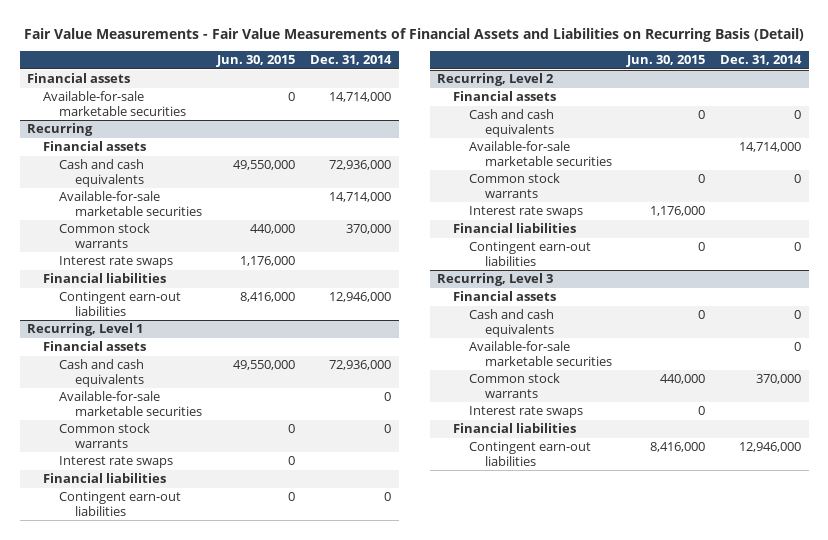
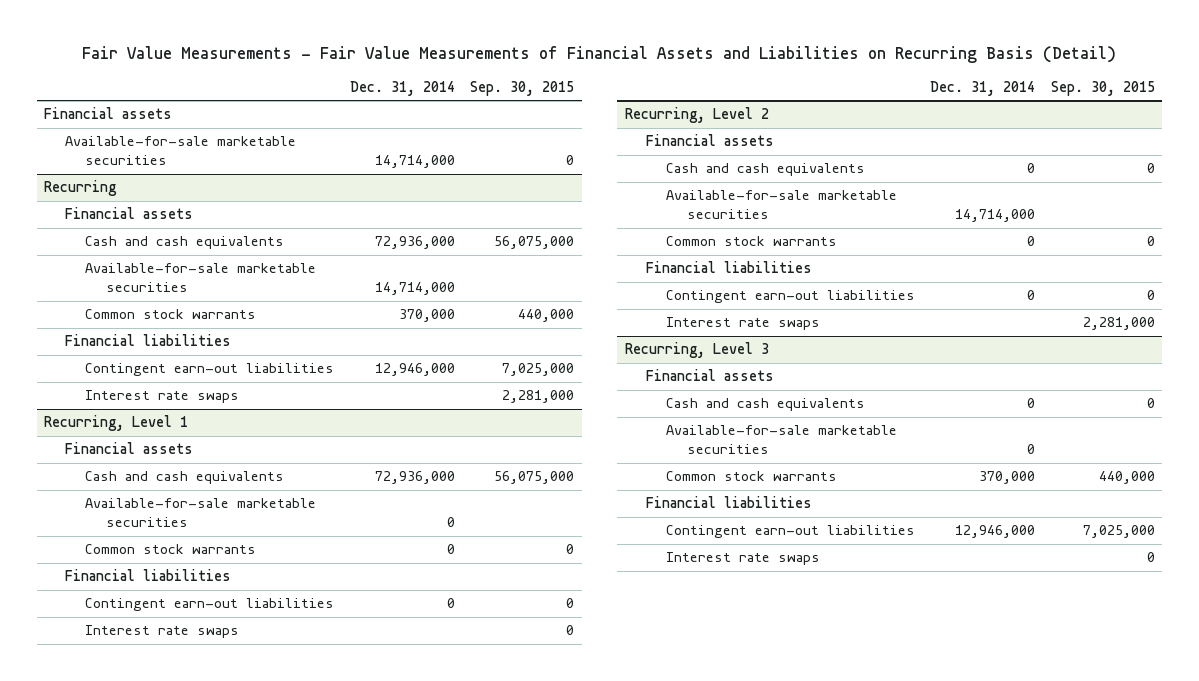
[215,55,295,68] Jun. 30, 2015 -> none
none -> [469,80,574,96] Sep. 30, 2015
[58,256,173,269] Interest rate swaps -> [85,390,240,404] Interest rate swaps
[58,456,173,469] Interest rate swaps -> [85,625,240,639] Interest rate swaps
[468,206,583,219] Interest rate swaps -> [666,317,821,331] Interest rate swaps
[468,406,583,419] Interest rate swaps -> [666,552,821,566] Interest rate swaps

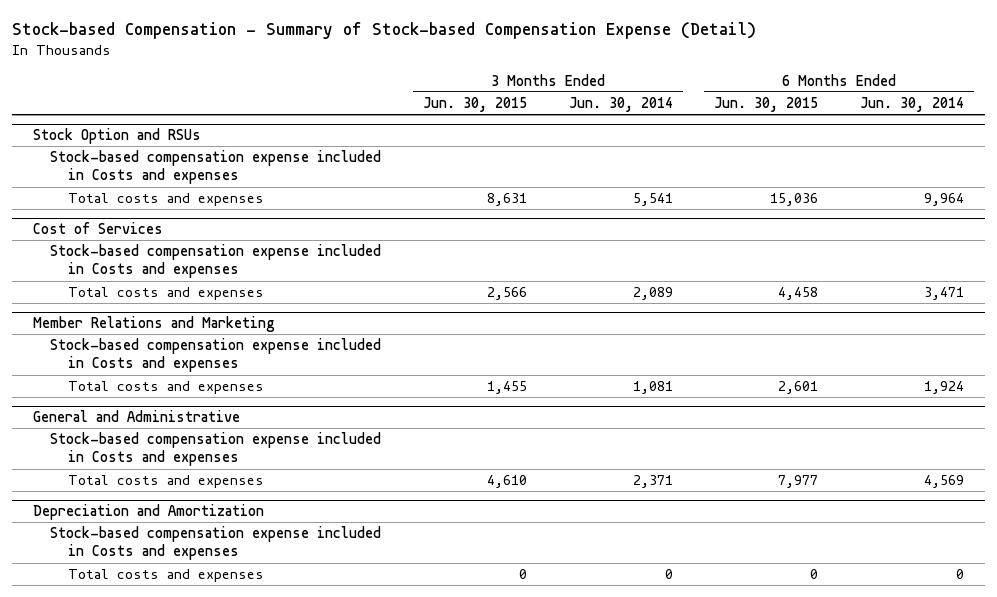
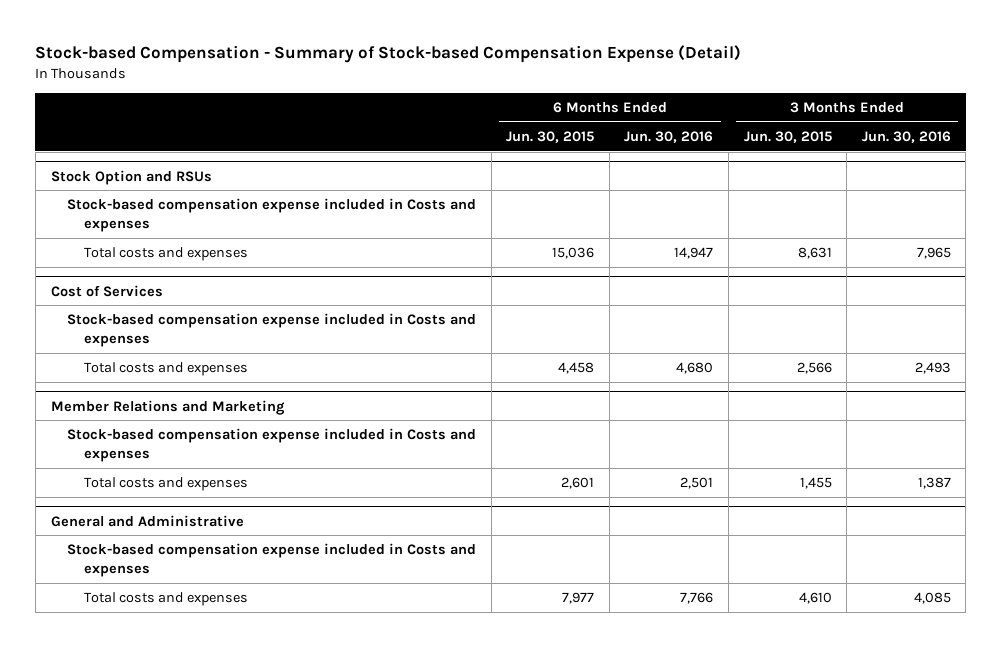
[568,97,673,113] Jun. 30, 2014 -> none
[859,97,964,113] Jun. 30, 2014 -> none
none -> [624,130,714,143] Jun. 30, 2016
none -> [861,130,951,143] Jun. 30, 2016
[32,504,264,521] Depreciation and Amortization -> none
[50,526,382,561] Stock-based compensation expense included in Costs and expenses -> none
[68,569,265,583] Total costs and expenses -> none

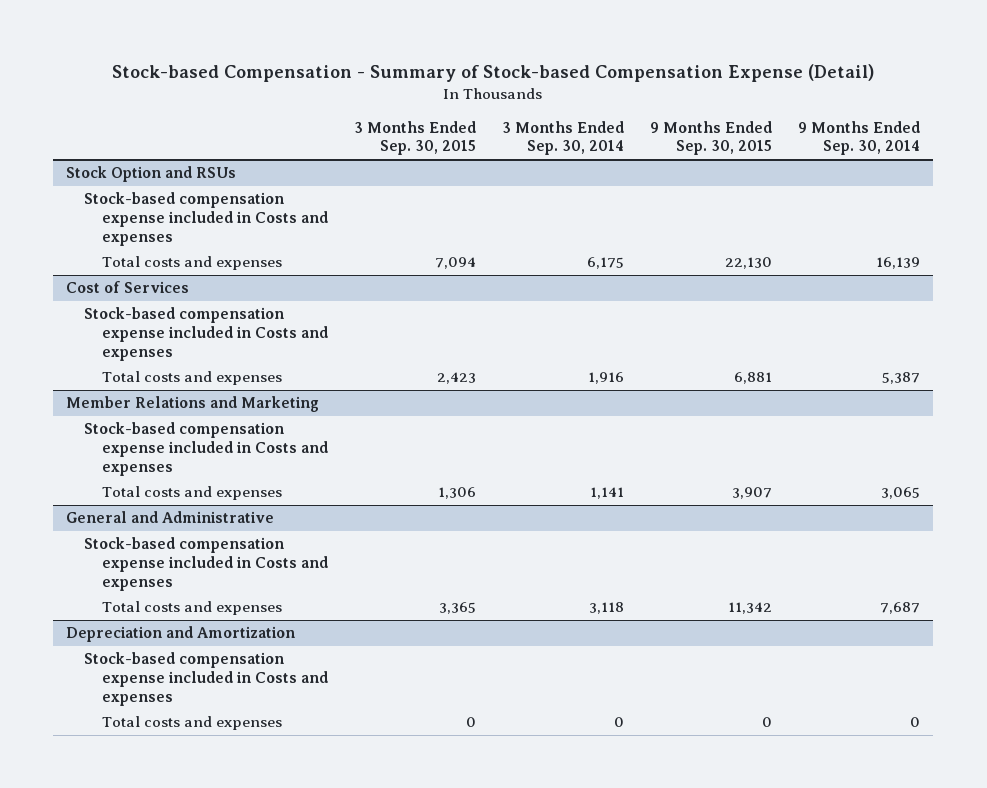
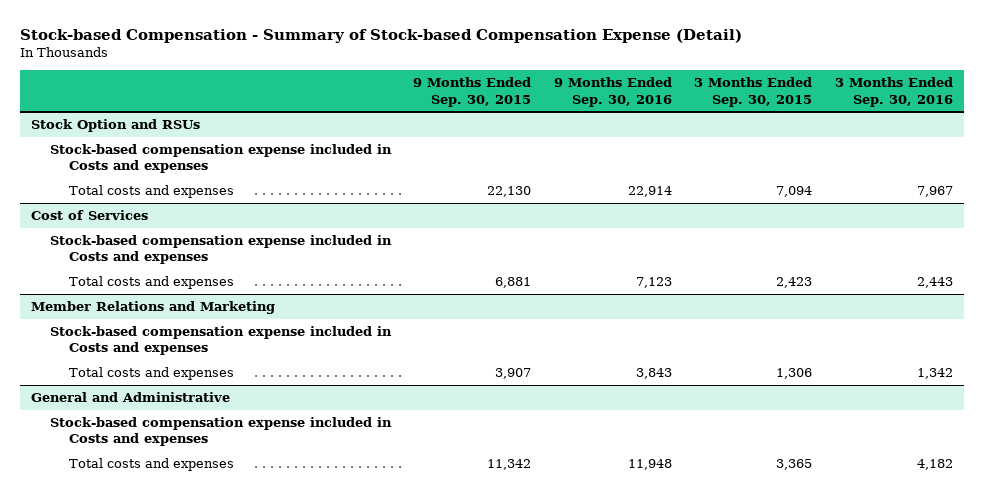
[502,120,625,156] 3 Months Ended Sep. 30, 2014 -> none
[798,120,921,156] 9 Months Ended Sep. 30, 2014 -> none
none -> [553,77,672,107] 9 Months Ended Sep. 30, 2016
none -> [835,77,954,107] 3 Months Ended Sep. 30, 2016
[66,626,296,643] Depreciation and Amortization -> none
[84,652,329,706] Stock-based compensation expense included in Costs and expenses -> none
[102,716,283,731] Total costs and expenses -> none

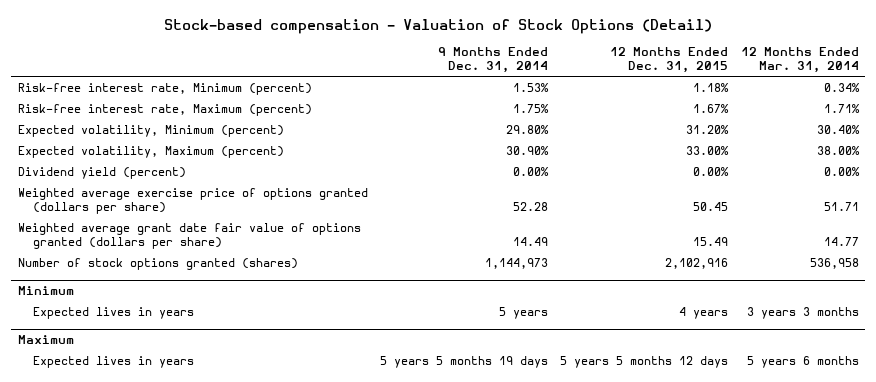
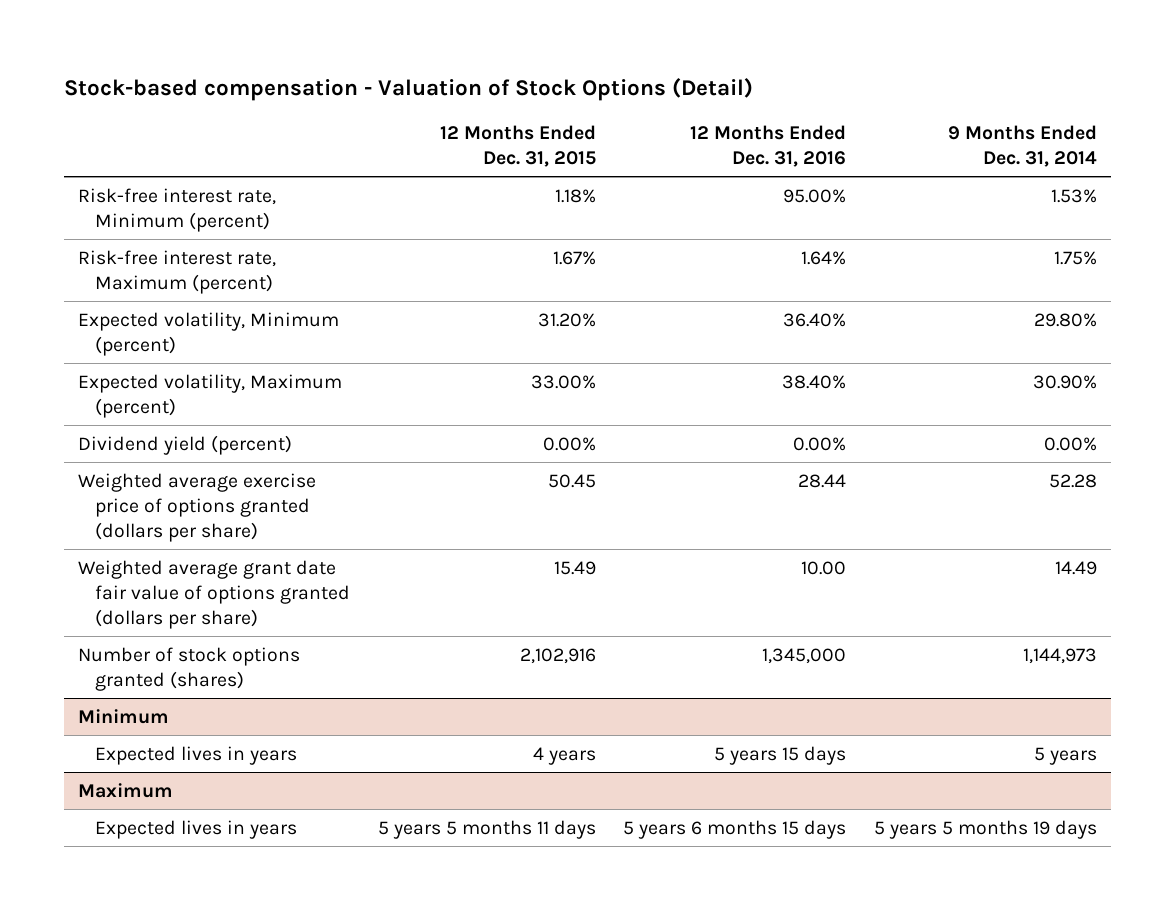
[740,47,859,74] 12 Months Ended Mar. 31, 2014 -> none
none -> [690,124,847,168] 12 Months Ended Dec. 31, 2016
[560,355,729,368] 5 years 5 months 12 days -> [377,819,596,839] 5 years 5 months 11 days

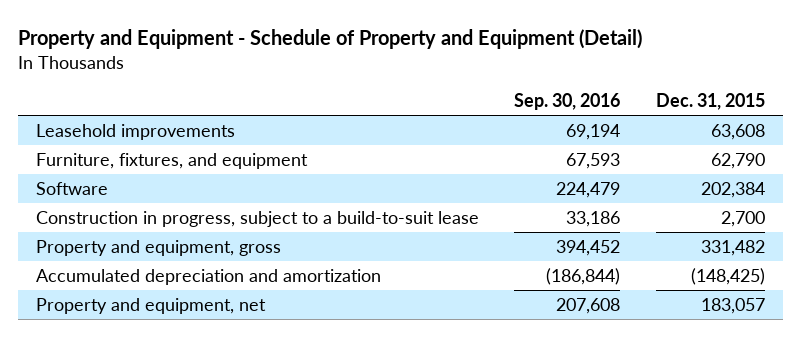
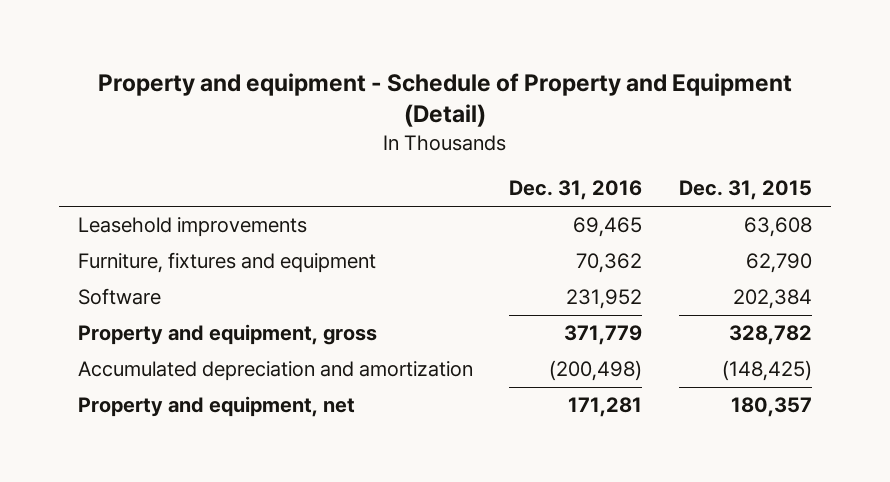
[17,28,642,49] Property and Equipment - Schedule of Property and Equipment (Detail) -> [97,72,792,128] Property and equipment - Schedule of Property and Equipment (Detail)
[514,93,621,111] Sep. 30, 2016 -> none
none -> [509,180,643,201] Dec. 31, 2016
[35,152,308,169] Furniture, fixtures, and equipment -> [77,252,376,274] Furniture, fixtures and equipment
[35,210,479,227] Construction in progress, subject to a build-to-suit lease -> none
[700,239,765,256] 331,482 -> [729,325,813,346] 328,782
[700,297,765,314] 183,057 -> [731,397,813,418] 180,357

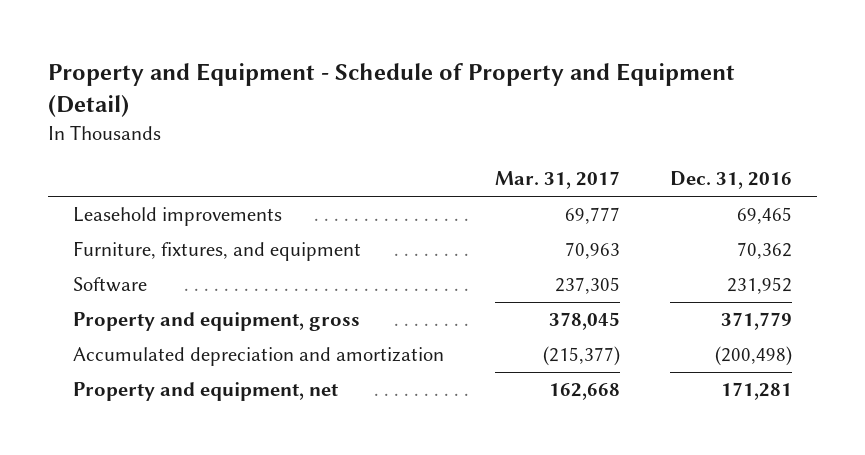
[97,72,792,128] Property and equipment - Schedule of Property and Equipment (Detail) -> [48,63,736,118] Property and Equipment - Schedule of Property and Equipment (Detail)
[679,180,813,201] Dec. 31, 2015 -> none
none -> [494,171,620,190] Mar. 31, 2017
[77,252,376,274] Furniture, fixtures and equipment -> [73,241,362,262] Furniture, fixtures, and equipment

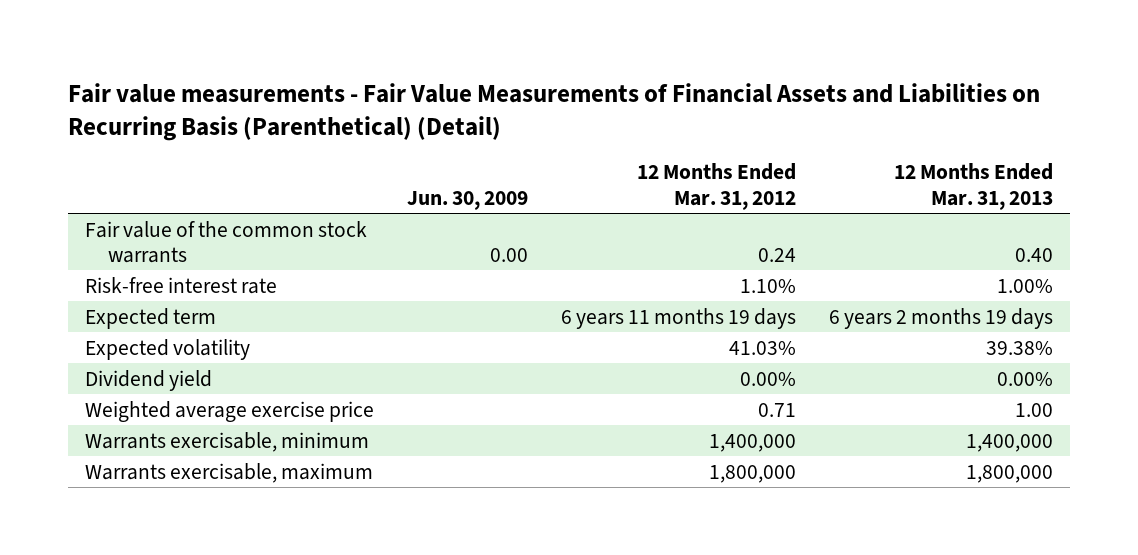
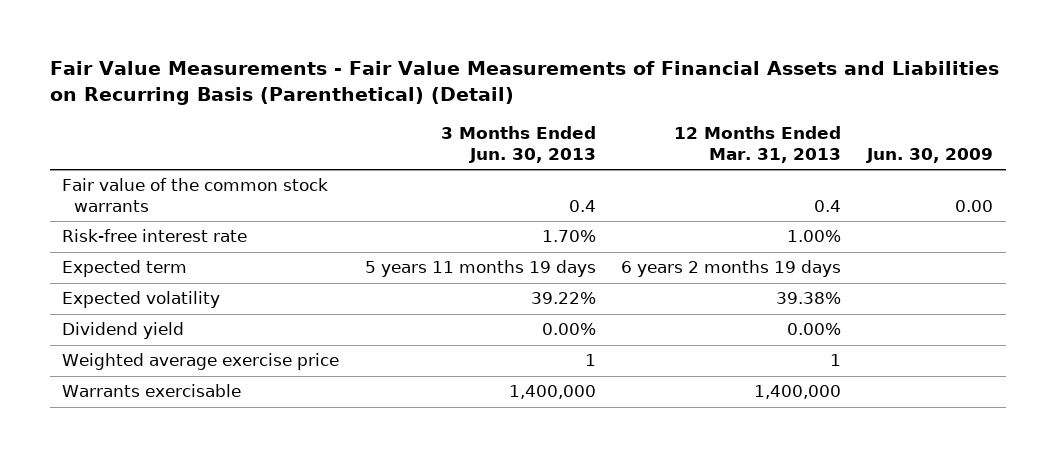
[68,82,1041,142] Fair value measurements - Fair Value Measurements of Financial Assets and Liabilities on Recurring Basis (Parenthetical) (Detail) -> [49,61,999,106] Fair Value Measurements - Fair Value Measurements of Financial Assets and Liabilities on Recurring Basis (Parenthetical) (Detail)
[637,163,797,210] 12 Months Ended Mar. 31, 2012 -> none
none -> [440,126,596,164] 3 Months Ended Jun. 30, 2013
[1015,247,1054,262] 0.40 -> [814,200,842,213] 0.4
[84,462,373,483] Warrants exercisable, maximum -> none
[1015,402,1054,417] 1.00 -> [830,354,842,367] 1
[84,431,369,452] Warrants exercisable, minimum -> [62,384,242,398] Warrants exercisable

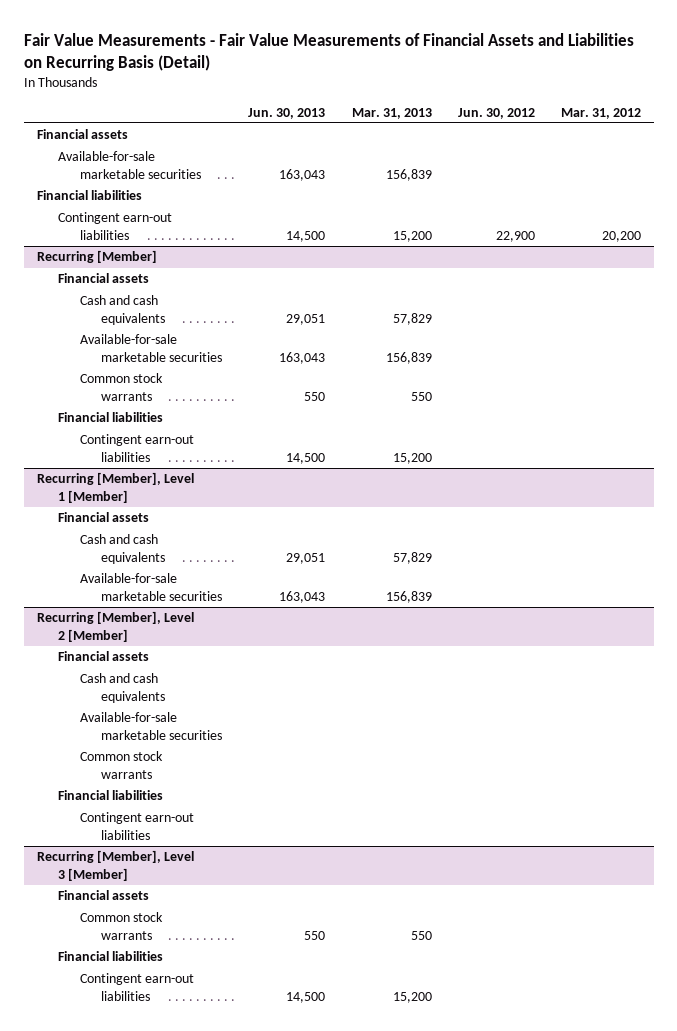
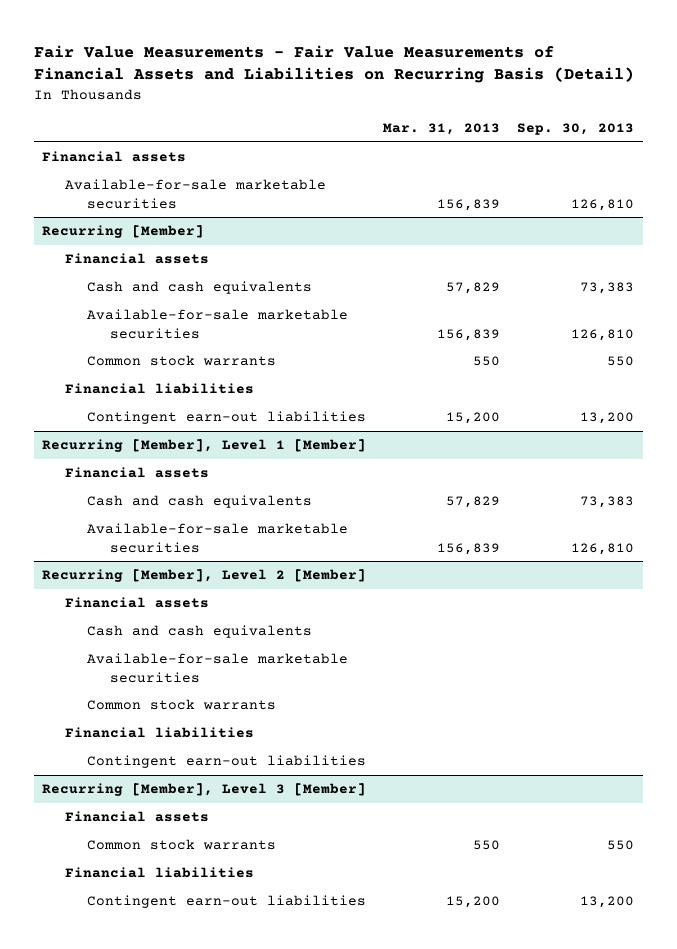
[248,107,326,119] Jun. 30, 2013 -> none
[457,107,535,119] Jun. 30, 2012 -> none
[560,107,641,119] Mar. 31, 2012 -> none
none -> [517,123,635,136] Sep. 30, 2013
[36,190,142,201] Financial liabilities -> none
[58,212,173,241] Contingent earn-out liabilities -> none

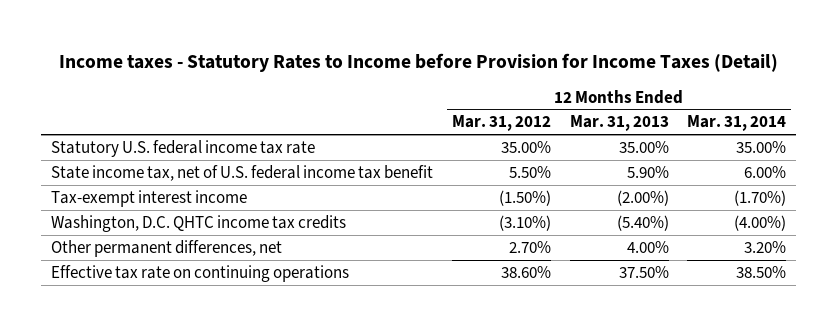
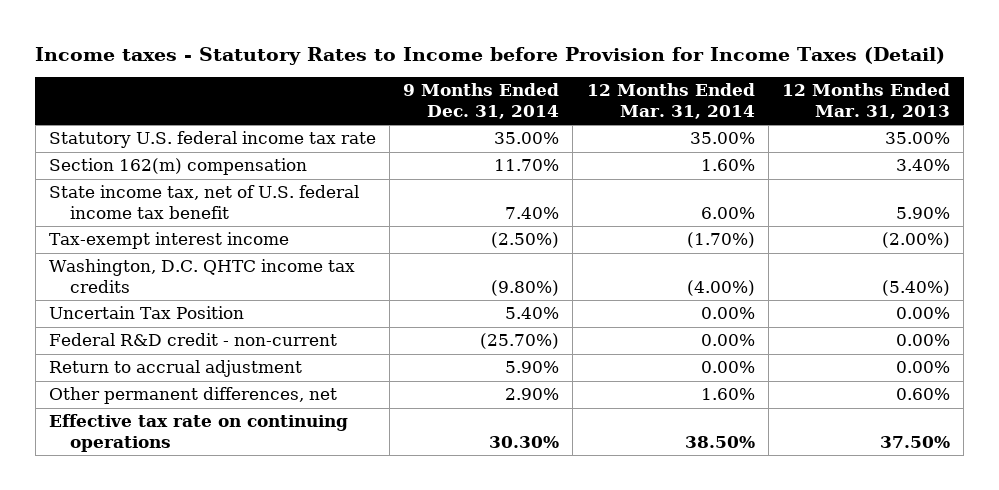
[451,115,551,132] Mar. 31, 2012 -> none
none -> [403,83,560,119] 9 Months Ended Dec. 31, 2014
none -> [48,158,307,176] Section 162(m) compensation
none -> [48,306,244,320] Uncertain Tax Position
none -> [48,333,337,347] Federal R&D credit - non-current
none -> [48,360,302,378] Return to accrual adjustment
[626,240,669,253] 4.00% -> [896,388,951,401] 0.60%
[744,240,787,253] 3.20% -> [700,388,755,401] 1.60%

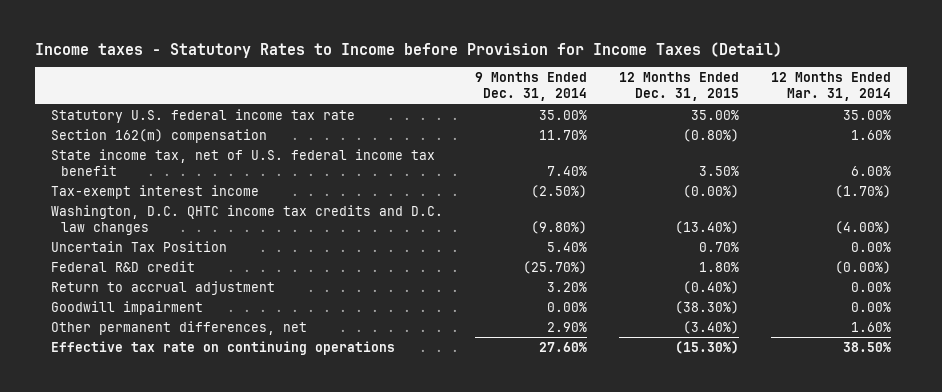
[782,83,951,119] 12 Months Ended Mar. 31, 2013 -> none
none -> [619,72,740,102] 12 Months Ended Dec. 31, 2015
[48,259,355,293] Washington, D.C. QHTC income tax credits -> [50,204,443,235] Washington, D.C. QHTC income tax credits and D.C. law changes
[48,333,337,347] Federal R&D credit - non-current -> [50,260,195,272] Federal R&D credit
[700,334,755,347] 0.00% -> [835,260,892,274] (0.00%)
[505,361,560,374] 5.90% -> [546,281,587,292] 3.20%
none -> [50,300,203,315] Goodwill impairment
[489,435,560,448] 30.30% -> [538,341,587,352] 27.60%

